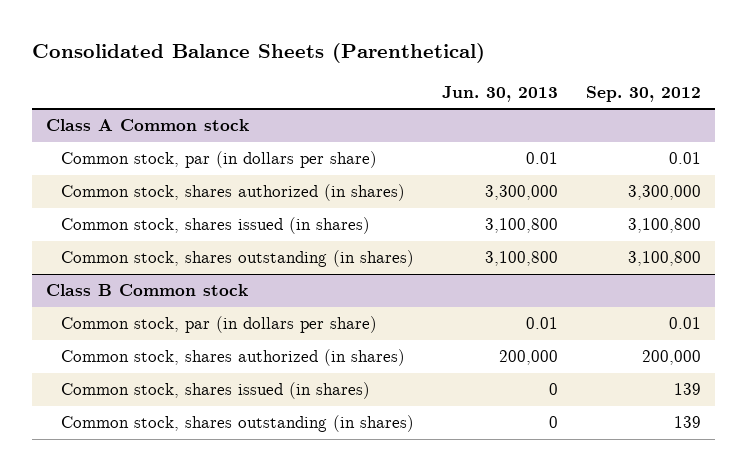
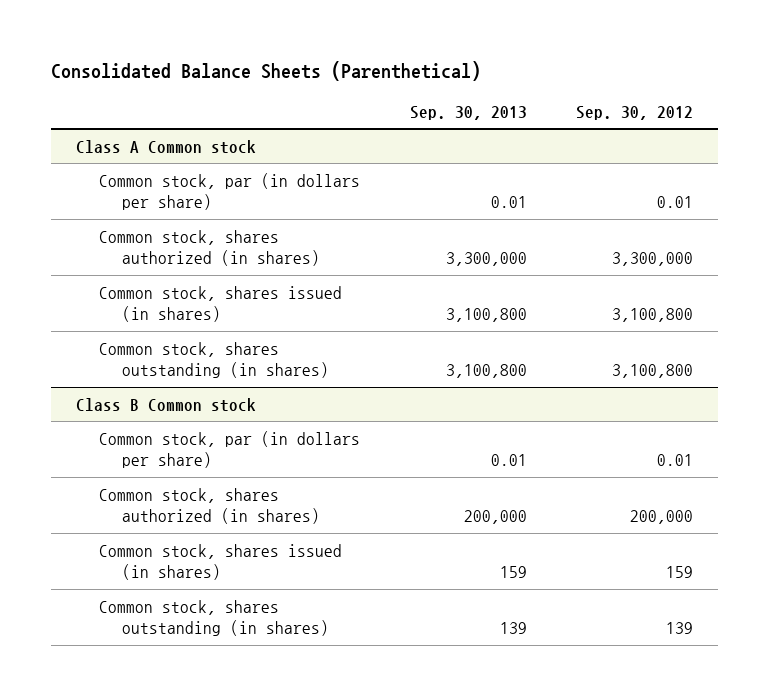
[442,85,559,102] Jun. 30, 2013 -> none
none -> [409,105,527,120] Sep. 30, 2013
[674,383,702,396] 139 -> [666,566,694,579] 159

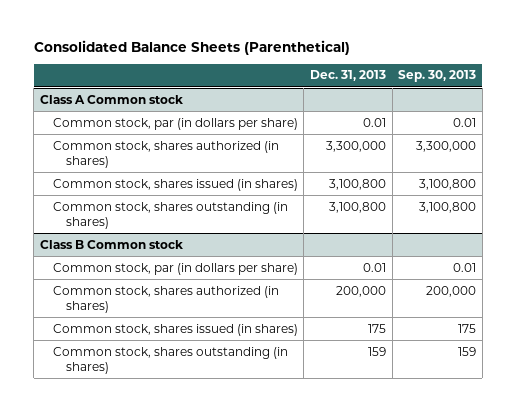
[576,105,694,120] Sep. 30, 2012 -> none
none -> [309,70,386,82] Dec. 31, 2013
[499,566,527,579] 159 -> [458,323,477,333] 175
[499,622,527,635] 139 -> [458,346,477,356] 159

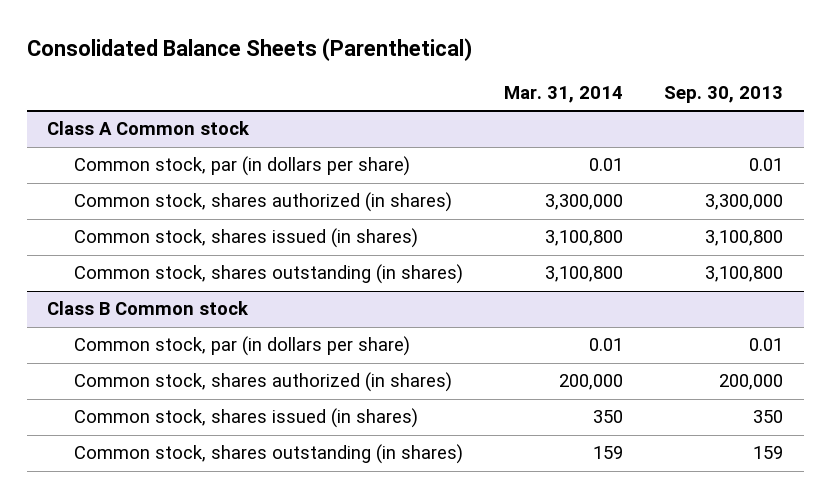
[309,70,386,82] Dec. 31, 2013 -> none
none -> [504,85,624,103] Mar. 31, 2014
[458,323,477,333] 175 -> [753,410,784,424] 350

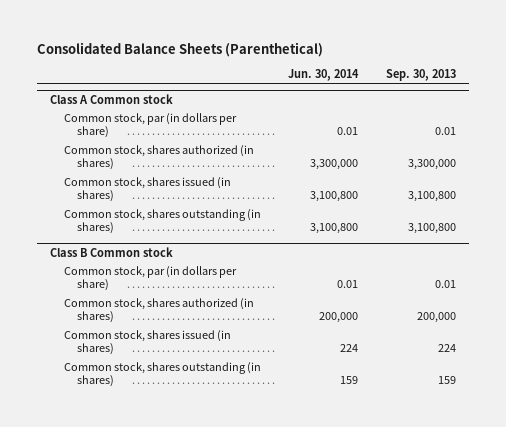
[504,85,624,103] Mar. 31, 2014 -> none
none -> [288,69,360,82] Jun. 30, 2014
[753,410,784,424] 350 -> [437,344,456,353] 224

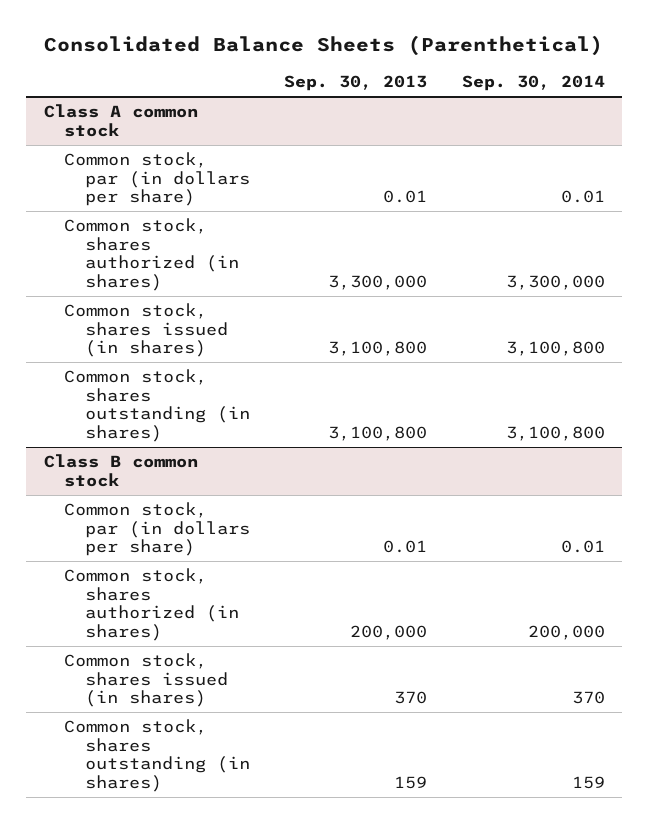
[288,69,360,82] Jun. 30, 2014 -> none
none -> [462,75,606,92] Sep. 30, 2014
[50,93,174,104] Class A Common stock -> [43,104,198,137] Class A common stock
[50,246,174,257] Class B Common stock -> [43,454,198,487] Class B common stock
[437,344,456,353] 224 -> [394,691,428,705] 370

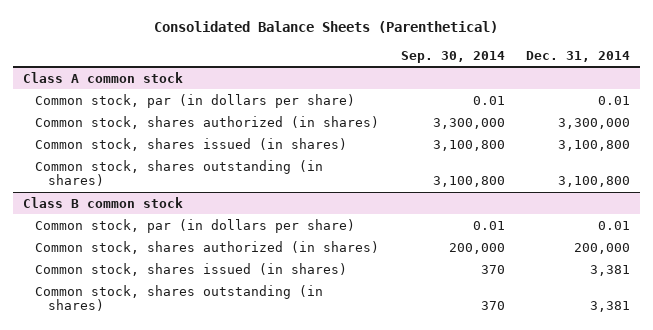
[284,75,428,92] Sep. 30, 2013 -> none
none -> [525,50,630,62] Dec. 31, 2014
[572,775,606,789] 159 -> [480,300,505,310] 370

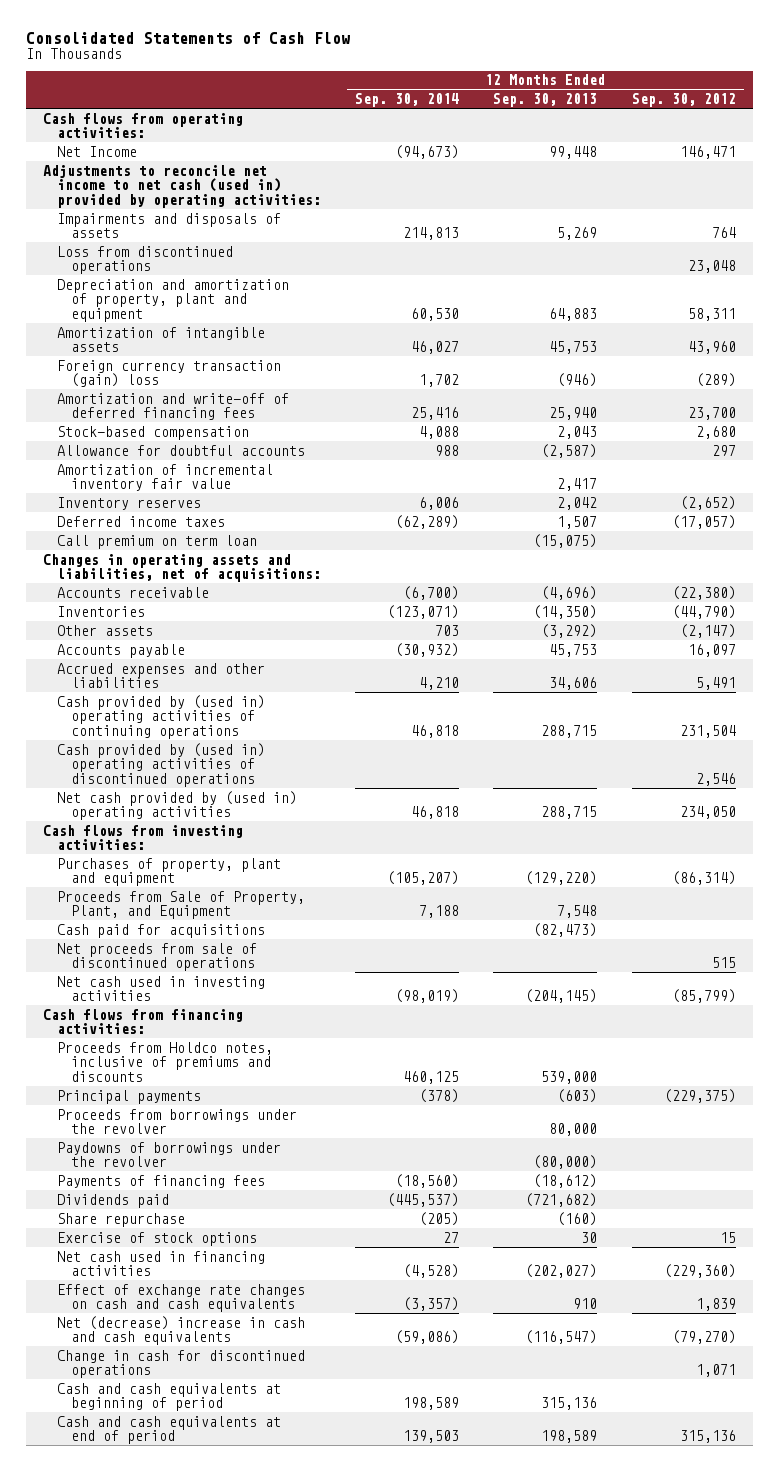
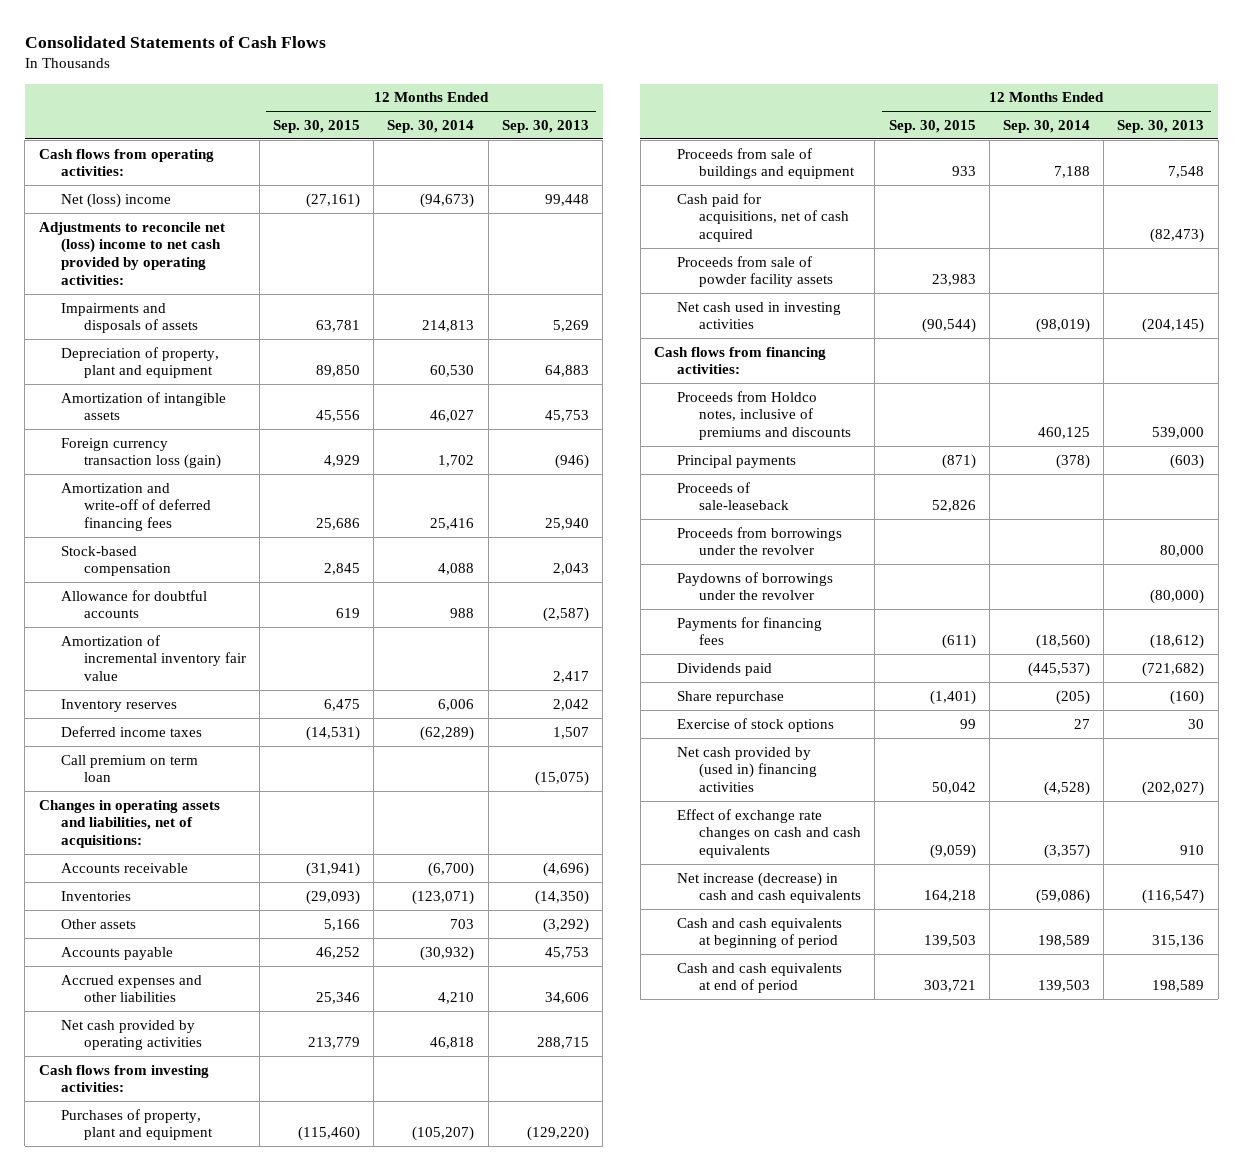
[26,31,351,44] Consolidated Statements of Cash Flow -> [24,36,326,49] Consolidated Statements of Cash Flows
[631,93,736,108] Sep. 30, 2012 -> none
none -> [273,119,361,133] Sep. 30, 2015
[57,145,138,157] Net Income -> [61,192,172,208] Net (loss) income
[43,164,322,208] Adjustments to reconcile net income to net cash (used in) provided by operating activities: -> [38,221,225,285] Adjustments to reconcile net (loss) income to net cash provided by operating activities:
[57,245,234,275] Loss from discontinued operations -> none
[57,278,290,322] Depreciation and amortization of property, plant and equipment -> [61,346,220,379] Depreciation of property, plant and equipment
[57,359,282,388] Foreign currency transaction (gain) loss -> [61,437,221,470] Foreign currency transaction loss (gain)
[57,742,266,787] Cash provided by (used in) operating activities of discontinued operations -> none
[57,790,298,821] Net cash provided by (used in) operating activities -> none
[57,694,266,739] Cash provided by (used in) operating activities of continuing operations -> [61,1019,202,1051] Net cash provided by operating activities
[57,942,258,972] Net proceeds from sale of discontinued operations -> none
[57,890,306,920] Proceeds from Sale of Property, Plant, and Equipment -> [676,147,856,180] Proceeds from sale of buildings and equipment
[57,923,266,938] Cash paid for acquisitions -> [676,192,850,243] Cash paid for acquisitions, net of cash acquired
none -> [676,255,834,288] Proceeds from sale of powder facility assets
none -> [676,481,790,511] Proceeds of sale-leaseback
[57,1174,266,1188] Payments of financing fees -> [676,616,822,646] Payments for financing fees
[57,1250,266,1277] Net cash used in financing activities -> [676,746,818,793] Net cash provided by (used in) financing activities
[57,1349,306,1379] Change in cash for discontinued operations -> none
[57,1315,306,1346] Net (decrease) increase in cash and cash equivalents -> [676,871,862,904] Net increase (decrease) in cash and cash equivalents

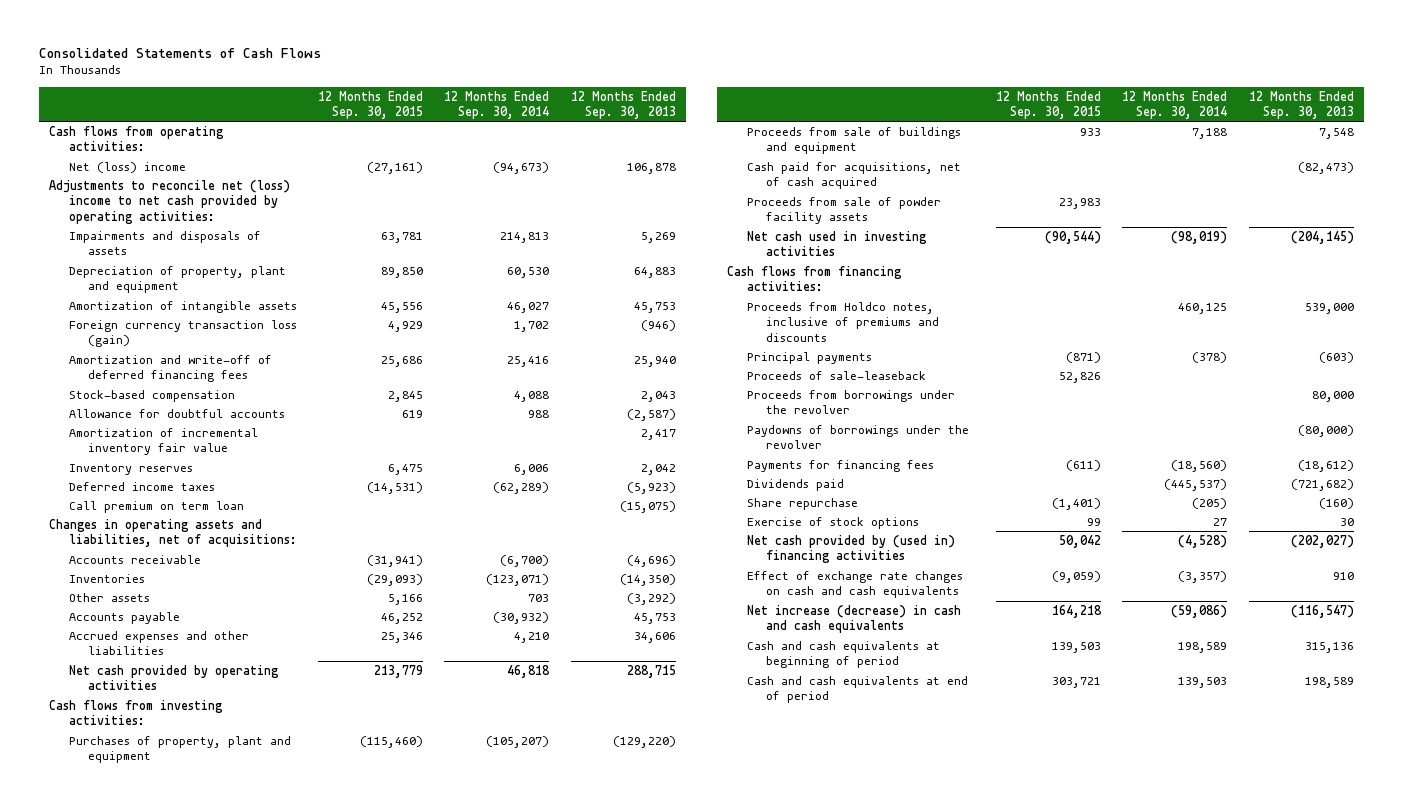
[544,193,589,206] 99,448 -> [626,162,676,174] 106,878
[552,726,589,739] 1,507 -> [626,481,676,494] (5,923)

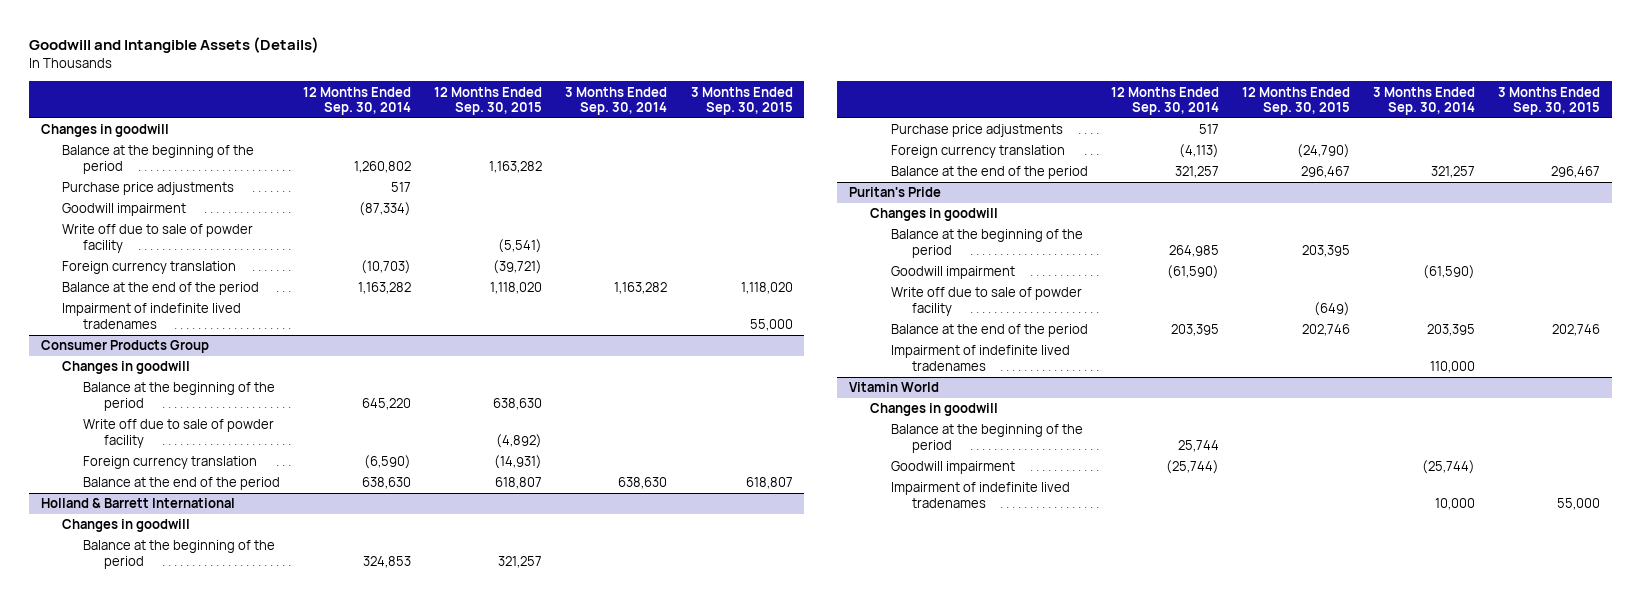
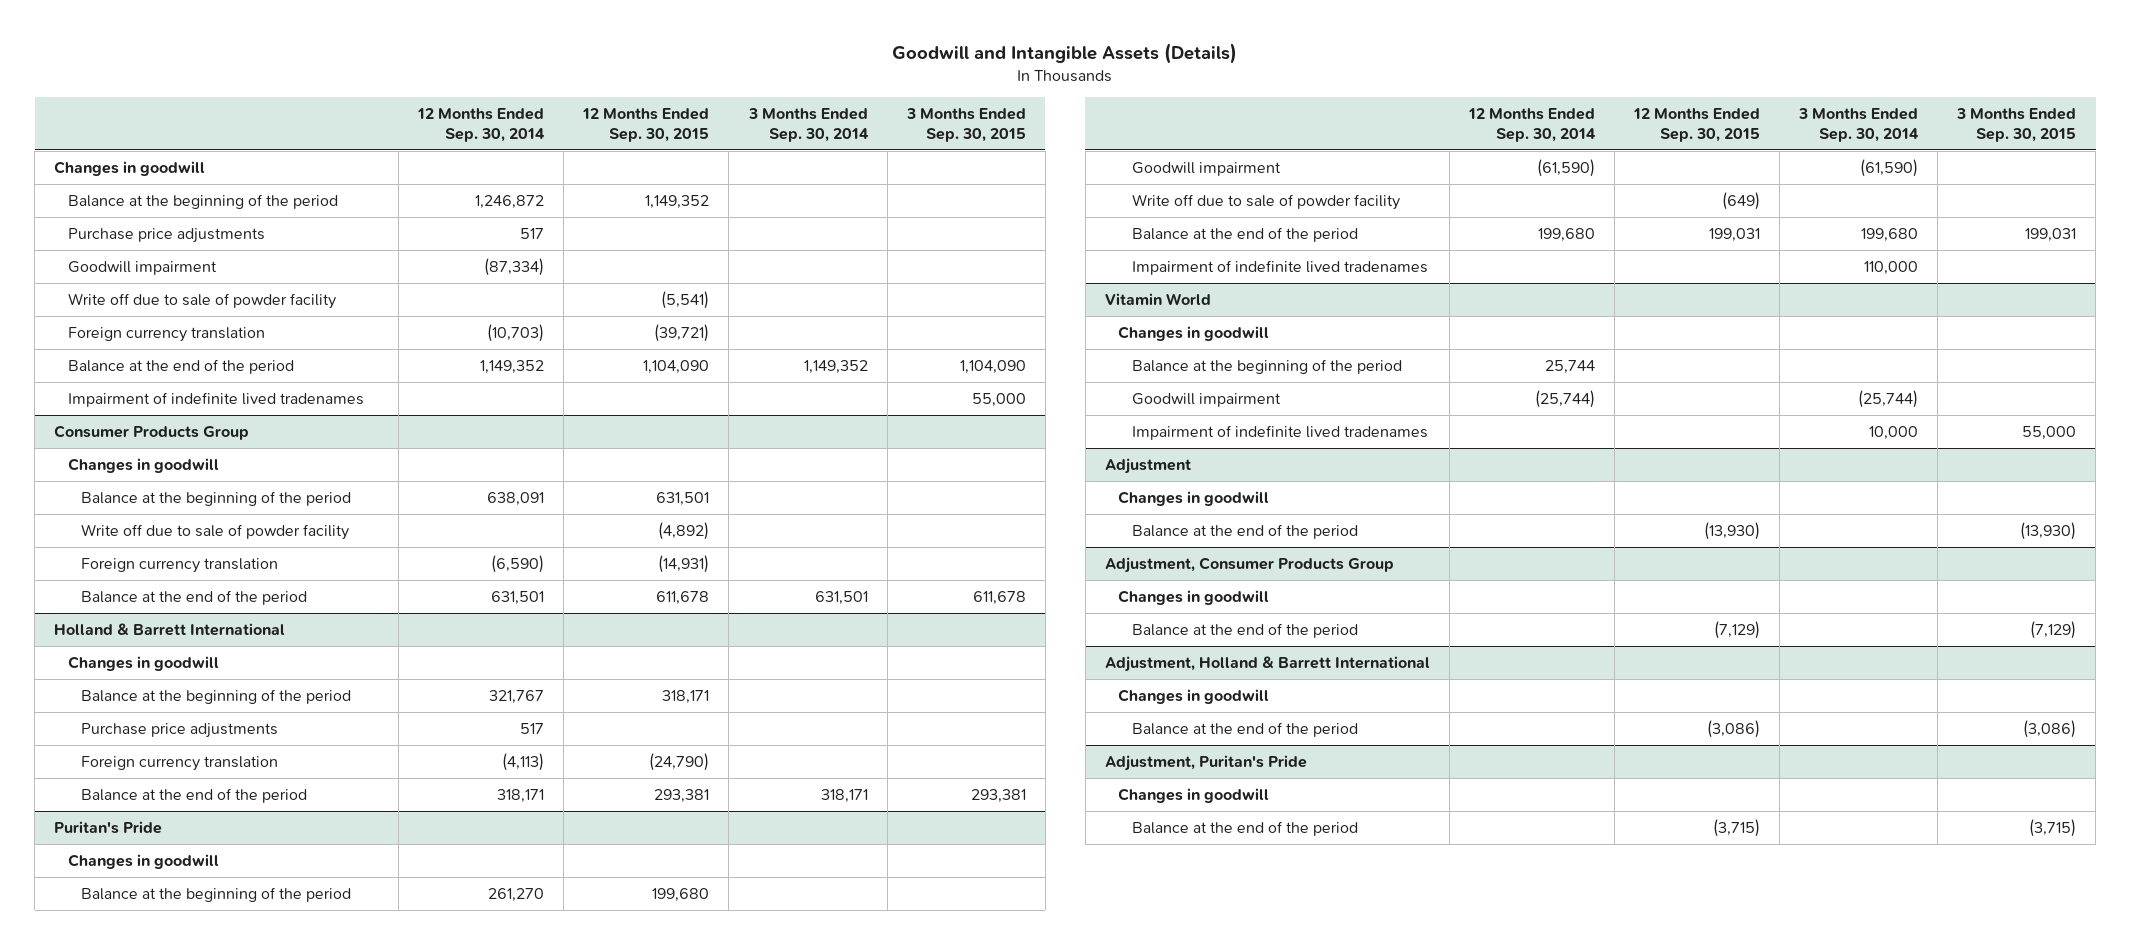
[354,160,412,173] 1,260,802 -> [475,194,545,209] 1,246,872
[489,160,543,173] 1,163,282 -> [645,194,710,209] 1,149,352
[358,282,412,295] 1,163,282 -> [480,359,545,374] 1,149,352
[490,282,543,295] 1,118,020 -> [643,359,710,374] 1,104,090
[614,282,668,295] 1,163,282 -> [803,359,868,374] 1,149,352
[740,282,793,295] 1,118,020 -> [959,359,1026,374] 1,104,090
[362,397,412,410] 645,220 -> [487,491,545,506] 638,091
[493,397,543,410] 638,630 -> [656,491,710,506] 631,501
[362,477,412,490] 638,630 -> [491,590,545,605] 631,501
[495,477,543,490] 618,807 -> [656,590,710,605] 611,678
[618,477,668,490] 638,630 -> [814,590,868,605] 631,501
[745,477,793,490] 618,807 -> [972,590,1026,605] 611,678
[363,555,412,568] 324,853 -> [489,689,545,704] 321,767
[498,555,543,568] 321,257 -> [662,689,710,704] 318,171
[1174,166,1219,179] 321,257 -> [497,788,545,803] 318,171
[1300,166,1350,179] 296,467 -> [654,788,710,803] 293,381
[1431,166,1476,179] 321,257 -> [820,788,868,803] 318,171
[1551,166,1601,179] 296,467 -> [970,788,1026,803] 293,381
[1168,244,1219,257] 264,985 -> [488,887,545,902] 261,270
[1301,244,1350,257] 203,395 -> [652,887,710,902] 199,680
[1170,324,1219,337] 203,395 -> [1537,227,1595,242] 199,680
[1301,324,1350,337] 202,746 -> [1708,227,1760,242] 199,031
[1427,324,1476,337] 203,395 -> [1860,227,1918,242] 199,680
[1552,324,1601,337] 202,746 -> [2025,227,2077,242] 199,031
none -> [1104,457,1191,474] Adjustment
none -> [1118,490,1270,506] Changes in goodwill
none -> [1131,523,1358,539] Balance at the end of the period
none -> [1104,556,1394,573] Adjustment, Consumer Products Group
none -> [1118,589,1270,605] Changes in goodwill
none -> [1131,622,1358,638] Balance at the end of the period
none -> [1104,655,1430,672] Adjustment, Holland & Barrett International
none -> [1118,688,1270,704] Changes in goodwill
none -> [1131,721,1358,737] Balance at the end of the period
none -> [1104,754,1307,771] Adjustment, Puritan's Pride
none -> [1118,787,1270,803] Changes in goodwill
none -> [1131,820,1358,836] Balance at the end of the period

